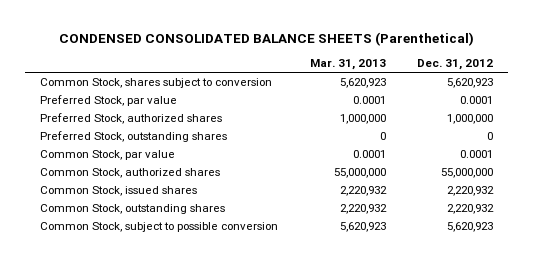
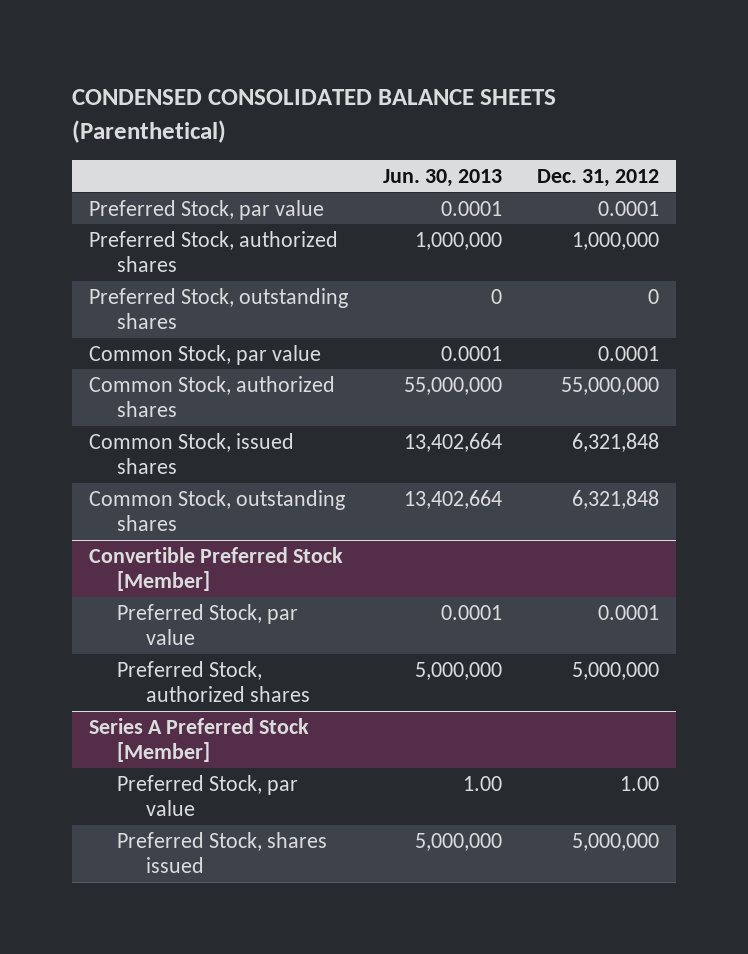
[309,59,386,71] Mar. 31, 2013 -> none
none -> [382,169,502,188] Jun. 30, 2013
[40,78,273,89] Common Stock, shares subject to conversion -> none
[40,222,279,233] Common Stock, subject to possible conversion -> none
[446,186,494,197] 2,220,932 -> [571,432,659,452] 6,321,848
[446,204,494,215] 2,220,932 -> [571,489,659,509] 6,321,848
none -> [89,546,344,592] Convertible Preferred Stock [Member]
none -> [117,603,299,646] Preferred Stock, par value
none -> [117,660,310,703] Preferred Stock, authorized shares
none -> [89,717,310,763] Series A Preferred Stock [Member]
none -> [117,774,299,817] Preferred Stock, par value
none -> [117,831,328,874] Preferred Stock, shares issued

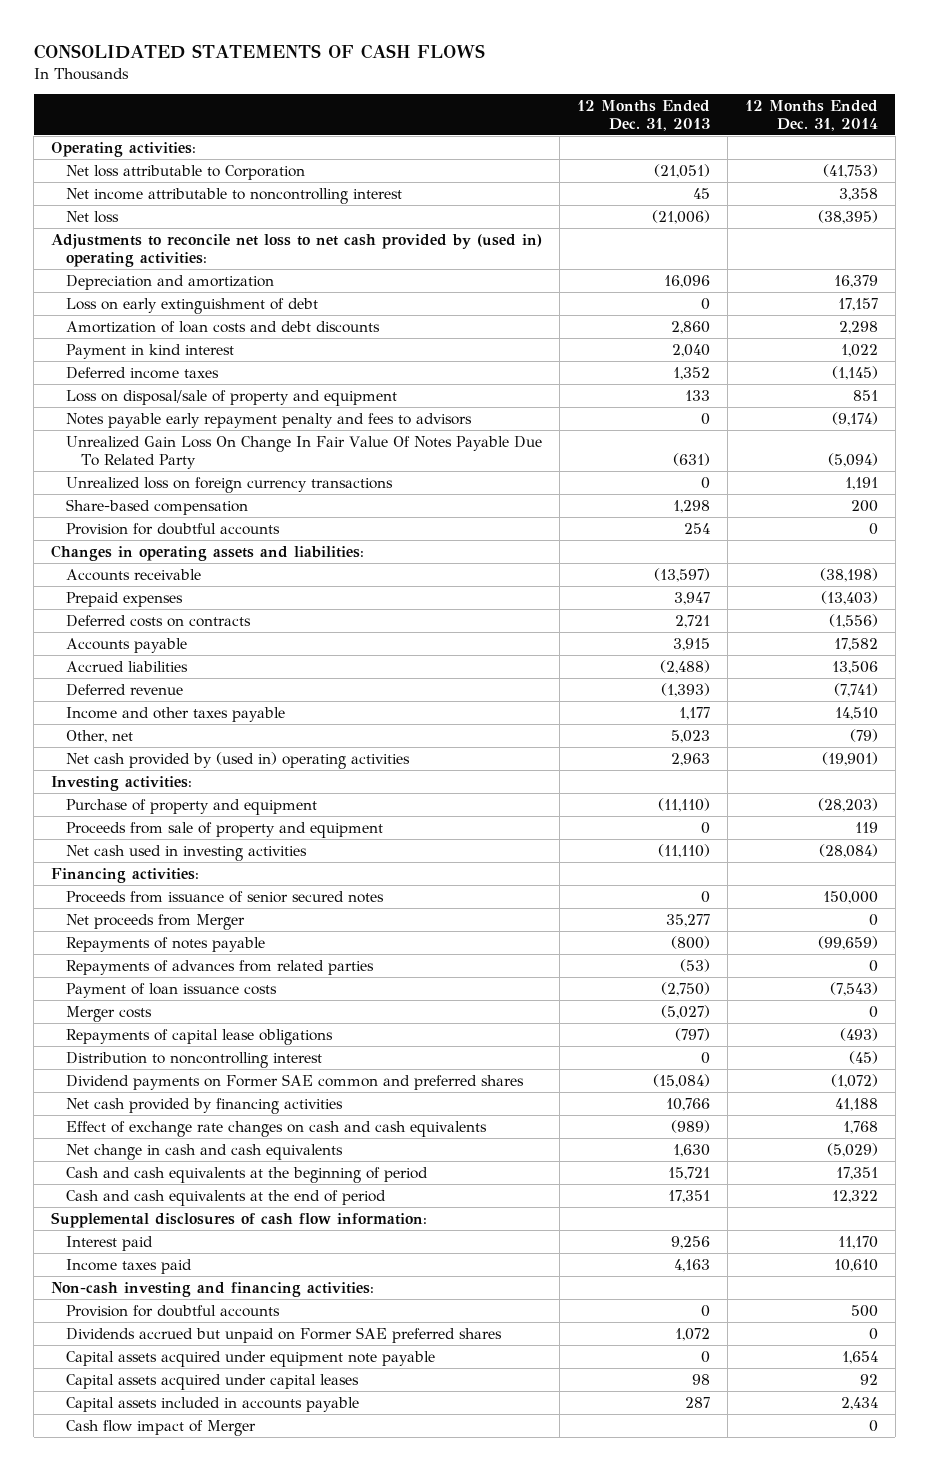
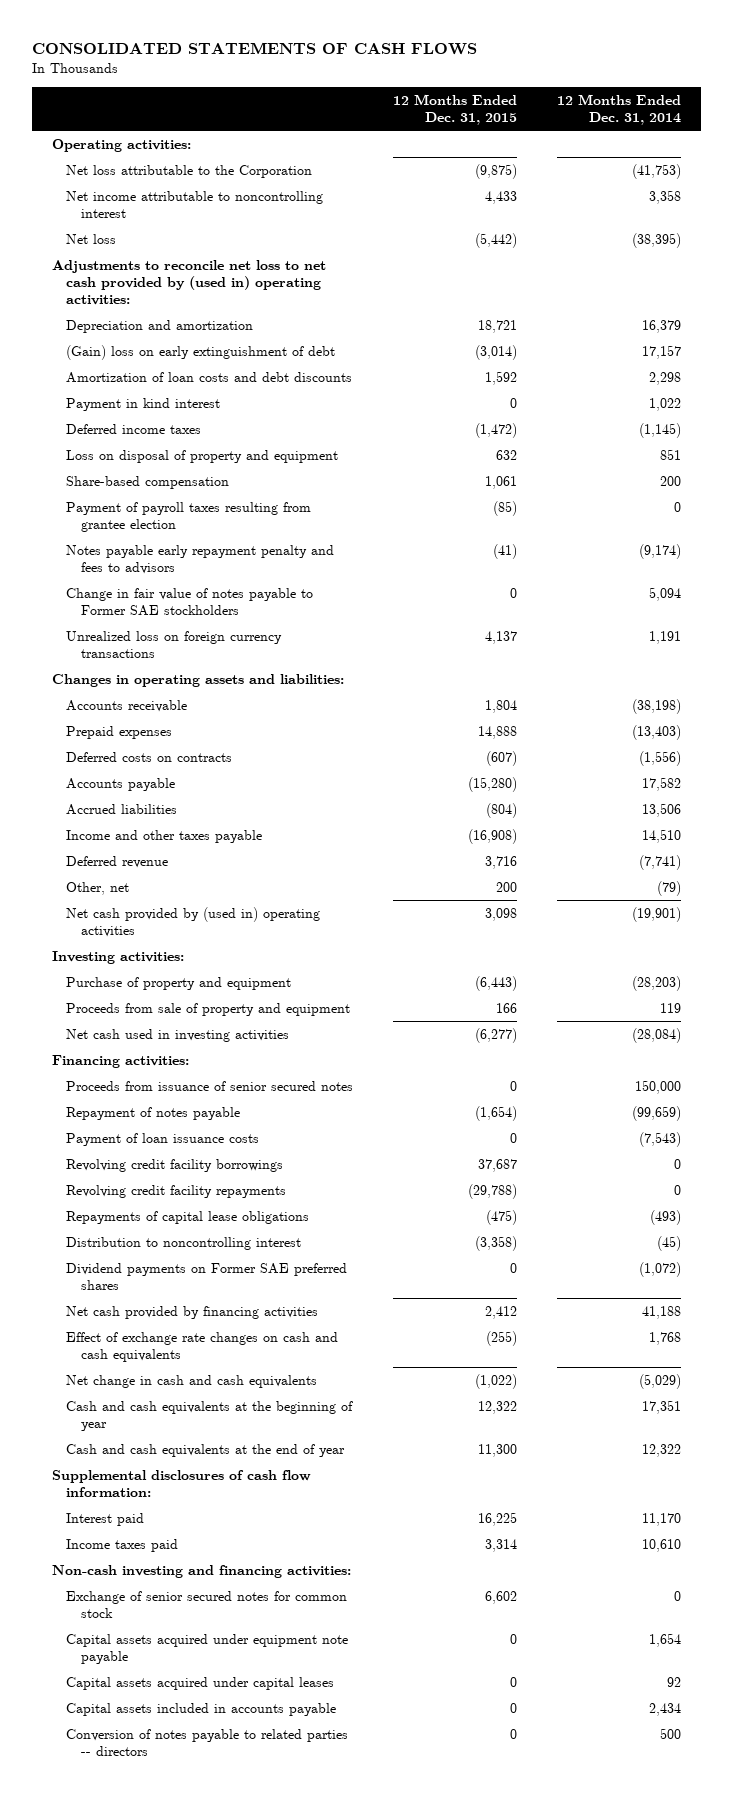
[577,99,711,131] 12 Months Ended Dec. 31, 2013 -> none
none -> [393,93,518,125] 12 Months Ended Dec. 31, 2015
[66,164,306,180] Net loss attributable to Corporation -> [66,165,313,179] Net loss attributable to the Corporation
[66,297,319,314] Loss on early extinguishment of debt -> [66,345,336,361] (Gain) loss on early extinguishment of debt
[66,389,398,406] Loss on disposal/sale of property and equipment -> [66,450,339,464] Loss on disposal of property and equipment
[66,498,249,515] Share-based compensation -> [66,476,230,490] Share-based compensation
none -> [66,502,312,532] Payment of payroll taxes resulting from grantee election
[66,435,543,469] Unrealized Gain Loss On Change In Fair Value Of Notes Payable Due To Related Party -> none
none -> [66,588,314,616] Change in fair value of notes payable to Former SAE stockholders
[66,522,281,535] Provision for doubtful accounts -> none
[66,683,184,696] Deferred revenue -> [66,856,169,869] Deferred revenue
[66,913,246,930] Net proceeds from Merger -> none
[66,959,375,975] Repayments of advances from related parties -> none
[66,936,266,952] Repayments of notes payable -> [66,1107,241,1121] Repayment of notes payable
[66,1005,153,1022] Merger costs -> none
none -> [66,1159,284,1173] Revolving credit facility borrowings
none -> [66,1185,287,1199] Revolving credit facility repayments
[66,1073,525,1090] Dividend payments on Former SAE common and preferred shares -> [66,1263,348,1290] Dividend payments on Former SAE preferred shares
[66,1166,429,1183] Cash and cash equivalents at the beginning of period -> [66,1401,354,1431] Cash and cash equivalents at the beginning of year
[66,1189,387,1206] Cash and cash equivalents at the end of period -> [66,1444,346,1458] Cash and cash equivalents at the end of year
[66,1304,281,1317] Provision for doubtful accounts -> none
[66,1326,503,1343] Dividends accrued but unpaid on Former SAE preferred shares -> none
none -> [66,1591,348,1618] Exchange of senior secured notes for common stock
[66,1419,257,1436] Cash flow impact of Merger -> none
none -> [66,1729,349,1756] Conversion of notes payable to related parties -- directors

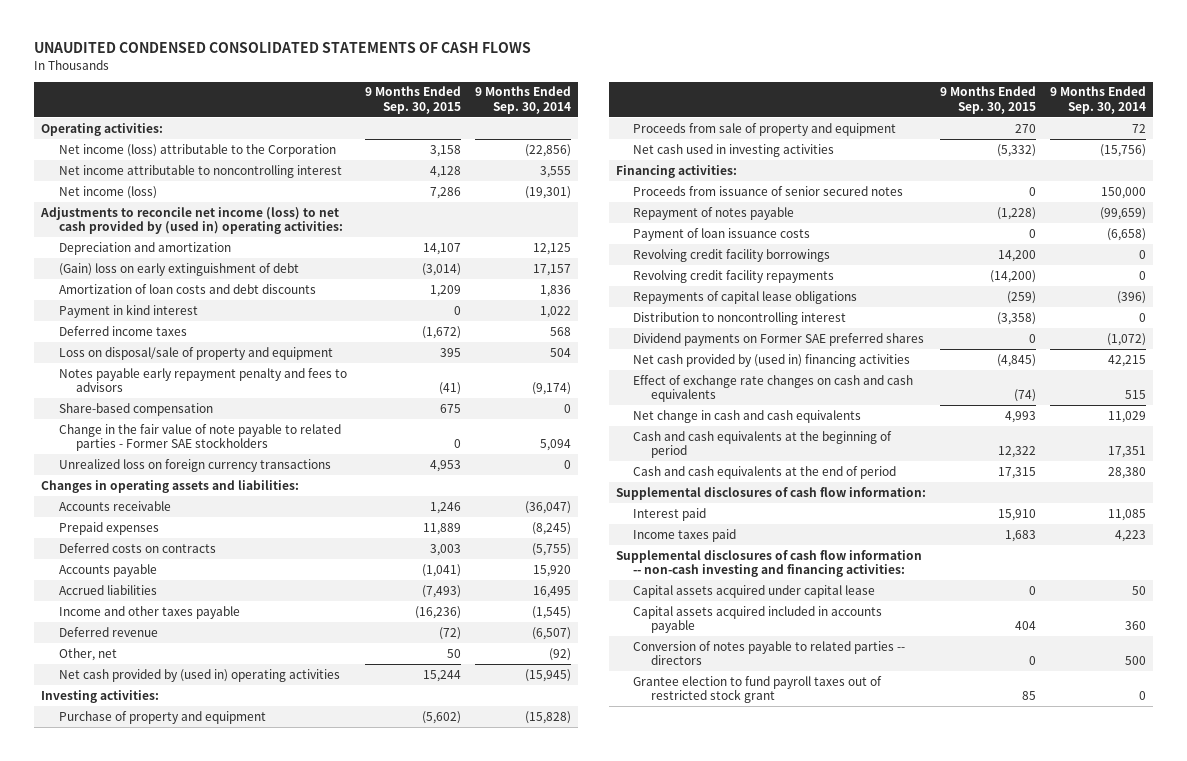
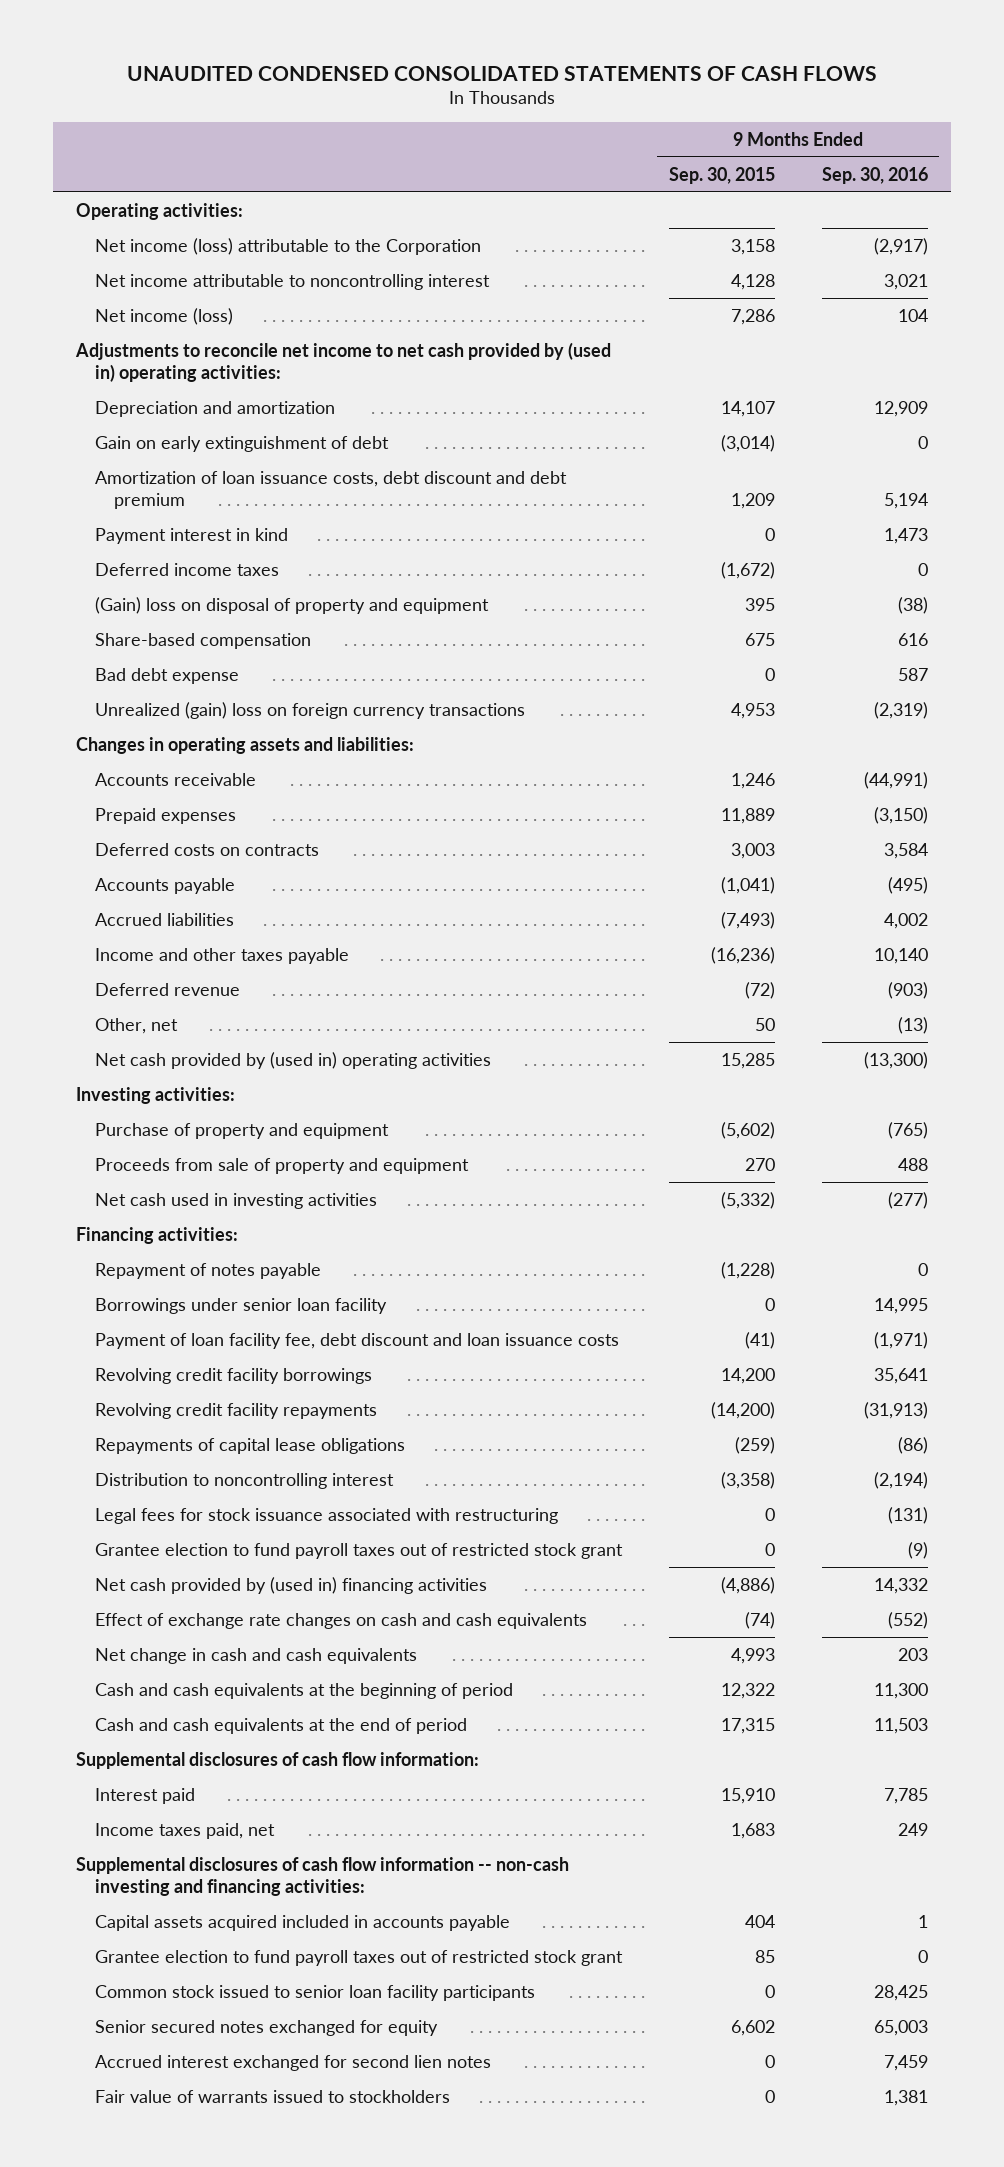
[475,86,572,114] 9 Months Ended Sep. 30, 2014 -> none
none -> [821,166,928,184] Sep. 30, 2016
[40,206,343,234] Adjustments to reconcile net income (loss) to net cash provided by (used in) operating activities: -> [75,341,612,382] Adjustments to reconcile net income to net cash provided by (used in) operating activities:
[58,262,299,276] (Gain) loss on early extinguishment of debt -> [95,435,390,452] Gain on early extinguishment of debt
[58,283,316,294] Amortization of loan costs and debt discounts -> [95,470,568,509] Amortization of loan issuance costs, debt discount and debt premium
[58,303,198,318] Payment in kind interest -> [95,527,289,544] Payment interest in kind
[58,367,347,392] Notes payable early repayment penalty and fees to advisors -> none
[58,346,333,360] Loss on disposal/sale of property and equipment -> [95,596,490,614] (Gain) loss on disposal of property and equipment
[58,423,341,451] Change in the fair value of note payable to related parties - Former SAE stockholders -> none
none -> [95,667,240,684] Bad debt expense
[58,458,331,472] Unrealized loss on foreign currency transactions -> [95,701,526,719] Unrealized (gain) loss on foreign currency transactions
[423,669,462,682] 15,244 -> [720,1052,775,1069] 15,285
[633,185,904,196] Proceeds from issuance of senior secured notes -> none
none -> [95,1297,388,1314] Borrowings under senior loan facility
[633,227,811,241] Payment of loan issuance costs -> [95,1332,620,1349] Payment of loan facility fee, debt discount and loan issuance costs
[1028,228,1036,238] 0 -> [744,1331,775,1349] (41)
[633,332,925,346] Dividend payments on Former SAE preferred shares -> none
none -> [95,1507,559,1524] Legal fees for stock issuance associated with restructuring
none -> [95,1542,624,1559] Grantee election to fund payroll taxes out of restricted stock grant
[996,353,1036,367] (4,845) -> [720,1576,775,1594] (4,886)
[633,528,737,542] Income taxes paid -> [95,1822,276,1839] Income taxes paid, net
[633,584,876,598] Capital assets acquired under capital lease -> none
[633,640,906,665] Conversion of notes payable to related parties -- directors -> none
none -> [95,1984,536,2001] Common stock issued to senior loan facility participants
none -> [95,2019,439,2036] Senior secured notes exchanged for equity
none -> [95,2054,492,2071] Accrued interest exchanged for second lien notes
none -> [95,2089,451,2103] Fair value of warrants issued to stockholders

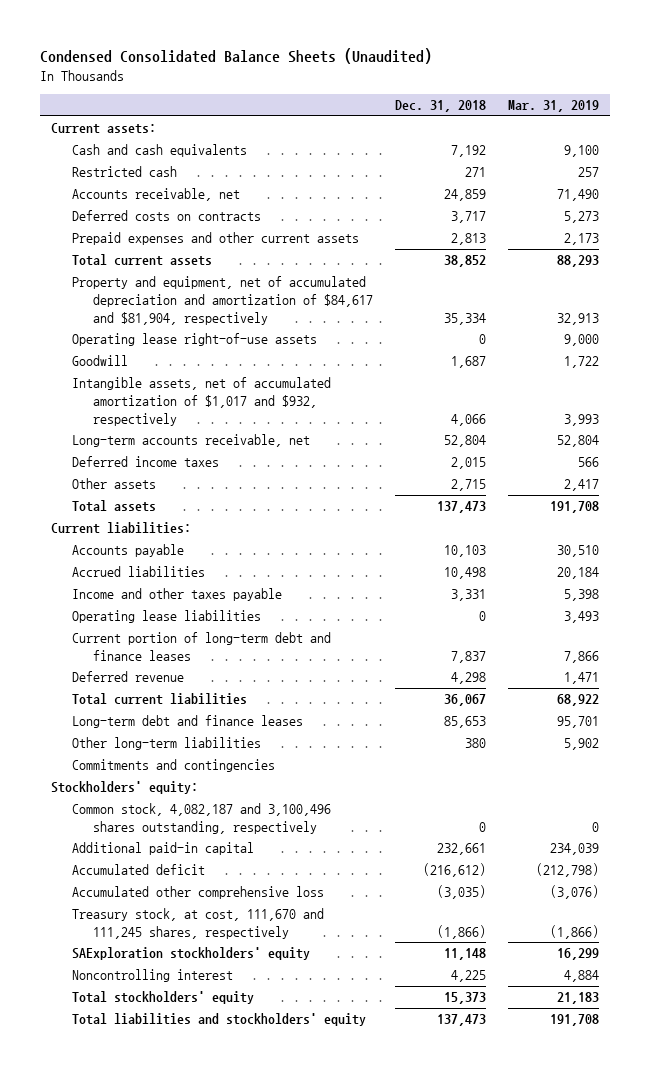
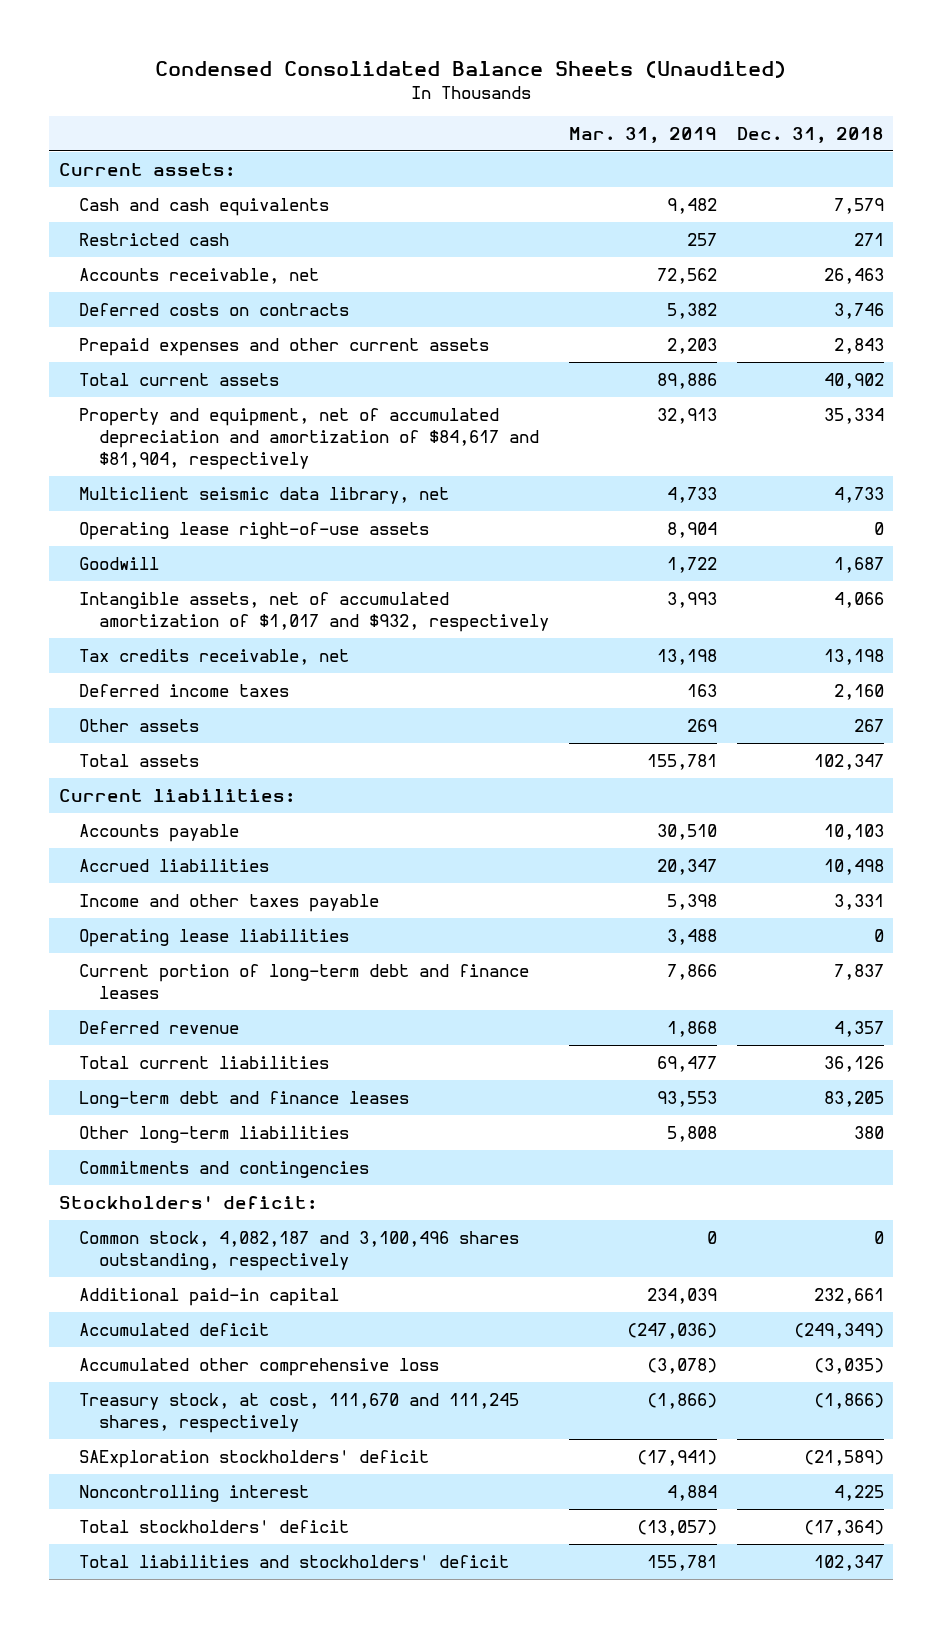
[450,145,486,158] 7,192 -> [833,197,884,214] 7,579
[563,145,599,158] 9,100 -> [666,197,717,214] 9,482
[443,189,486,202] 24,859 -> [823,267,884,284] 26,463
[556,189,599,202] 71,490 -> [656,267,717,284] 72,562
[450,211,486,224] 3,717 -> [833,302,884,319] 3,746
[563,211,599,224] 5,273 -> [666,302,717,319] 5,382
[450,233,486,246] 2,813 -> [833,337,884,354] 2,843
[563,233,599,246] 2,173 -> [666,337,717,354] 2,203
[443,255,486,268] 38,852 -> [823,372,884,389] 40,902
[556,255,599,268] 88,293 -> [656,372,717,389] 89,886
none -> [78,486,449,504] Multiclient seismic data library, net
[563,334,599,347] 9,000 -> [666,521,717,538] 8,904
[71,434,310,448] Long-term accounts receivable, net -> none
none -> [78,648,349,665] Tax credits receivable, net
[450,457,486,470] 2,015 -> [833,683,884,700] 2,160
[577,457,599,468] 566 -> [686,683,717,697] 163
[450,479,486,492] 2,715 -> [853,718,884,732] 267
[563,479,599,492] 2,417 -> [686,718,717,732] 269
[436,501,486,514] 137,473 -> [813,753,884,770] 102,347
[549,501,599,514] 191,708 -> [646,753,717,770] 155,781
[556,567,599,580] 20,184 -> [656,858,717,875] 20,347
[563,611,599,624] 3,493 -> [666,928,717,945] 3,488
[450,672,486,685] 4,298 -> [833,1020,884,1037] 4,357
[563,672,599,685] 1,471 -> [666,1020,717,1037] 1,868
[443,694,486,707] 36,067 -> [823,1055,884,1072] 36,126
[556,694,599,707] 68,922 -> [656,1055,717,1072] 69,477
[443,716,486,729] 85,653 -> [823,1090,884,1107] 83,205
[556,716,599,729] 95,701 -> [656,1090,717,1107] 93,553
[563,738,599,751] 5,902 -> [666,1125,717,1142] 5,808
[50,781,198,795] Stockholders' equity: -> [59,1195,318,1209] Stockholders' deficit:
[422,863,486,878] (216,612) -> [793,1322,884,1339] (249,349)
[535,863,599,878] (212,798) -> [626,1322,717,1339] (247,036)
[549,885,599,900] (3,076) -> [646,1357,717,1374] (3,078)
[71,947,310,961] SAExploration stockholders' equity -> [78,1449,429,1468] SAExploration stockholders' deficit
[443,948,486,961] 11,148 -> [803,1449,884,1466] (21,589)
[556,948,599,961] 16,299 -> [636,1449,717,1466] (17,941)
[71,991,254,1005] Total stockholders' equity -> [78,1519,349,1533] Total stockholders' deficit
[443,992,486,1005] 15,373 -> [803,1519,884,1536] (17,364)
[556,992,599,1005] 21,183 -> [636,1519,717,1536] (13,057)
[71,1013,366,1027] Total liabilities and stockholders' equity -> [78,1554,509,1568] Total liabilities and stockholders' deficit
[436,1014,486,1027] 137,473 -> [813,1554,884,1571] 102,347
[549,1014,599,1027] 191,708 -> [646,1554,717,1571] 155,781

